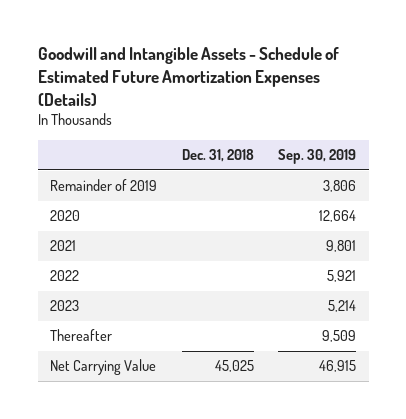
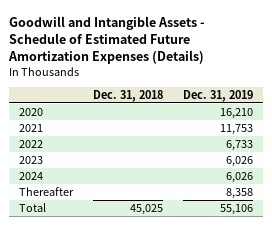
[278,149,357,165] Sep. 30, 2019 -> none
none -> [183,89,254,102] Dec. 31, 2019
[50,179,158,192] Remainder of 2019 -> none
none -> [19,172,44,181] 2024
[50,359,157,376] Net Carrying Value -> [19,203,47,213] Total

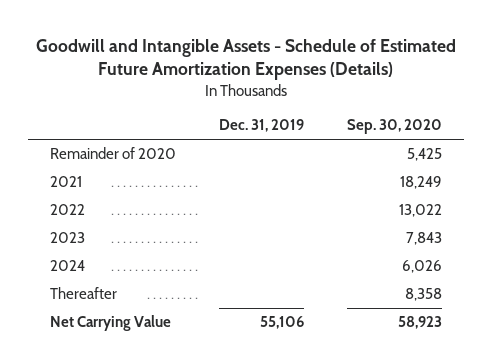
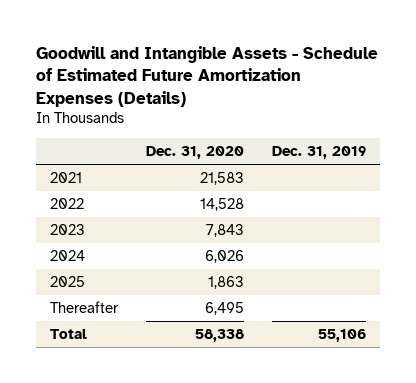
[347,119,443,135] Sep. 30, 2020 -> none
none -> [146,146,245,160] Dec. 31, 2020
[49,147,176,160] Remainder of 2020 -> none
none -> [50,276,86,288] 2025
[49,315,171,332] Net Carrying Value -> [50,329,88,340] Total

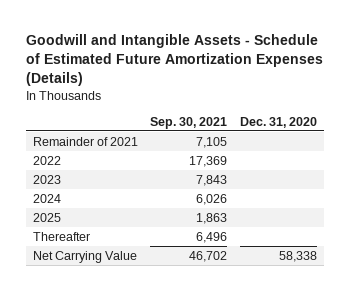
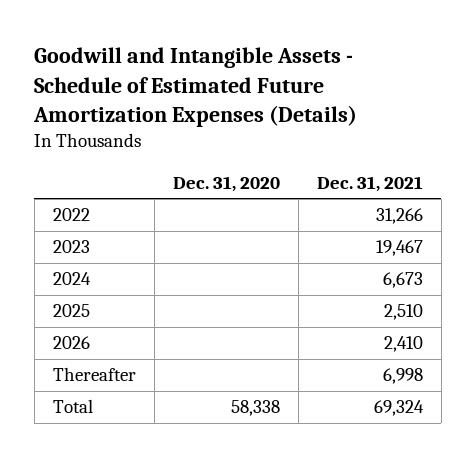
[150,116,228,129] Sep. 30, 2021 -> none
none -> [316,175,423,192] Dec. 31, 2021
[32,136,138,146] Remainder of 2021 -> none
none -> [52,336,90,350] 2026
[32,250,137,263] Net Carrying Value -> [52,399,93,414] Total

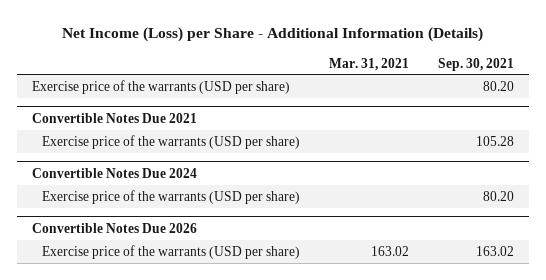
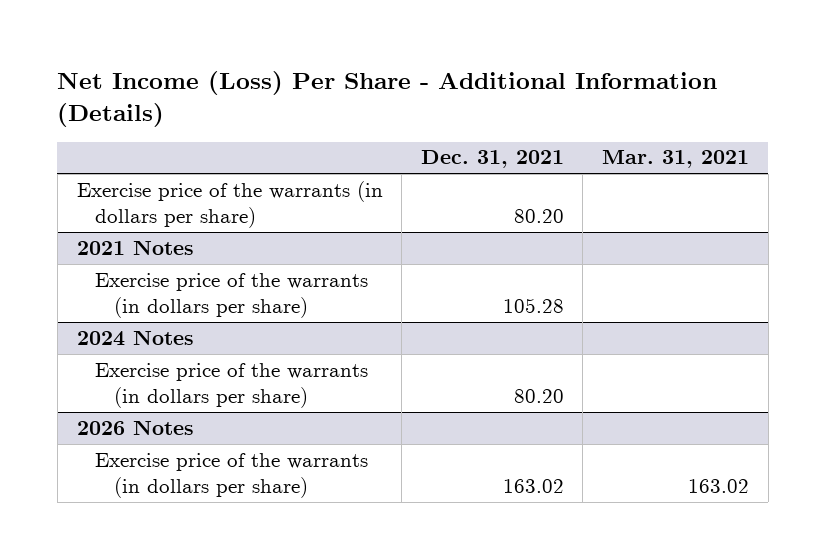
[62,27,484,43] Net Income (Loss) per Share - Additional Information (Details) -> [57,71,718,128] Net Income (Loss) Per Share - Additional Information (Details)
[438,57,515,71] Sep. 30, 2021 -> none
none -> [420,150,564,169] Dec. 31, 2021
[31,79,290,94] Exercise price of the warrants (USD per share) -> [76,180,383,229] Exercise price of the warrants (in dollars per share)
[31,112,197,123] Convertible Notes Due 2021 -> [76,239,194,255] 2021 Notes
[41,134,300,149] Exercise price of the warrants (USD per share) -> [95,272,369,319] Exercise price of the warrants (in dollars per share)
[31,167,197,178] Convertible Notes Due 2024 -> [76,329,194,346] 2024 Notes
[41,189,300,204] Exercise price of the warrants (USD per share) -> [95,362,369,409] Exercise price of the warrants (in dollars per share)
[31,222,197,233] Convertible Notes Due 2026 -> [76,419,194,435] 2026 Notes
[41,244,300,259] Exercise price of the warrants (USD per share) -> [95,452,369,499] Exercise price of the warrants (in dollars per share)

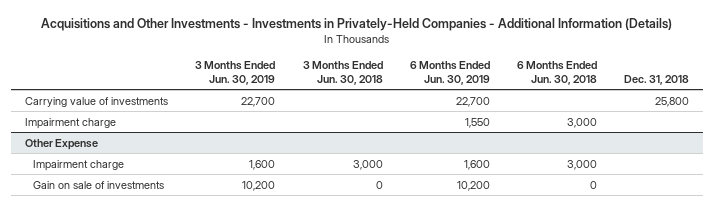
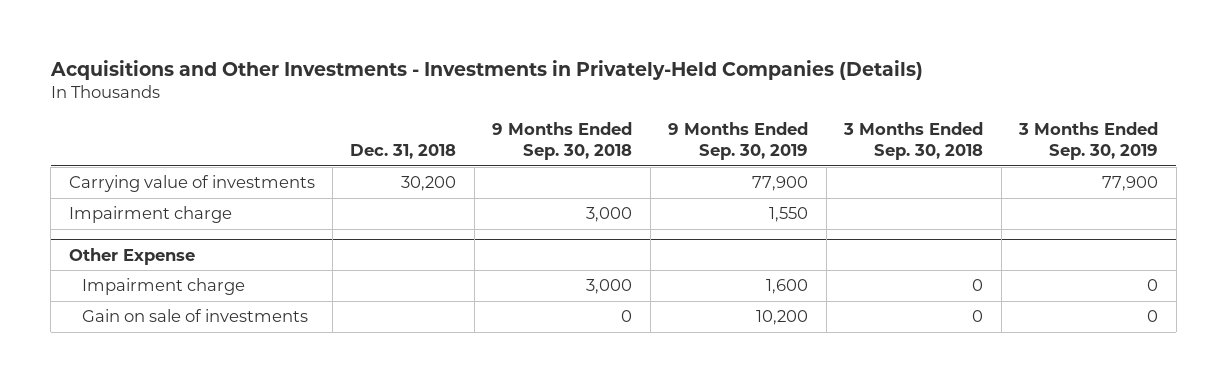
[41,18,673,32] Acquisitions and Other Investments - Investments in Privately-Held Companies - Additional Information (Details) -> [49,59,923,80] Acquisitions and Other Investments - Investments in Privately-Held Companies (Details)
[195,60,276,85] 3 Months Ended Jun. 30, 2019 -> none
[302,60,383,85] 3 Months Ended Jun. 30, 2018 -> none
[409,60,490,85] 6 Months Ended Jun. 30, 2019 -> none
[517,60,598,85] 6 Months Ended Jun. 30, 2018 -> none
none -> [492,122,633,161] 9 Months Ended Sep. 30, 2018
none -> [668,122,809,161] 9 Months Ended Sep. 30, 2019
none -> [843,122,984,161] 3 Months Ended Sep. 30, 2018
none -> [1018,122,1159,161] 3 Months Ended Sep. 30, 2019
[655,96,690,107] 25,800 -> [401,176,457,192] 30,200

